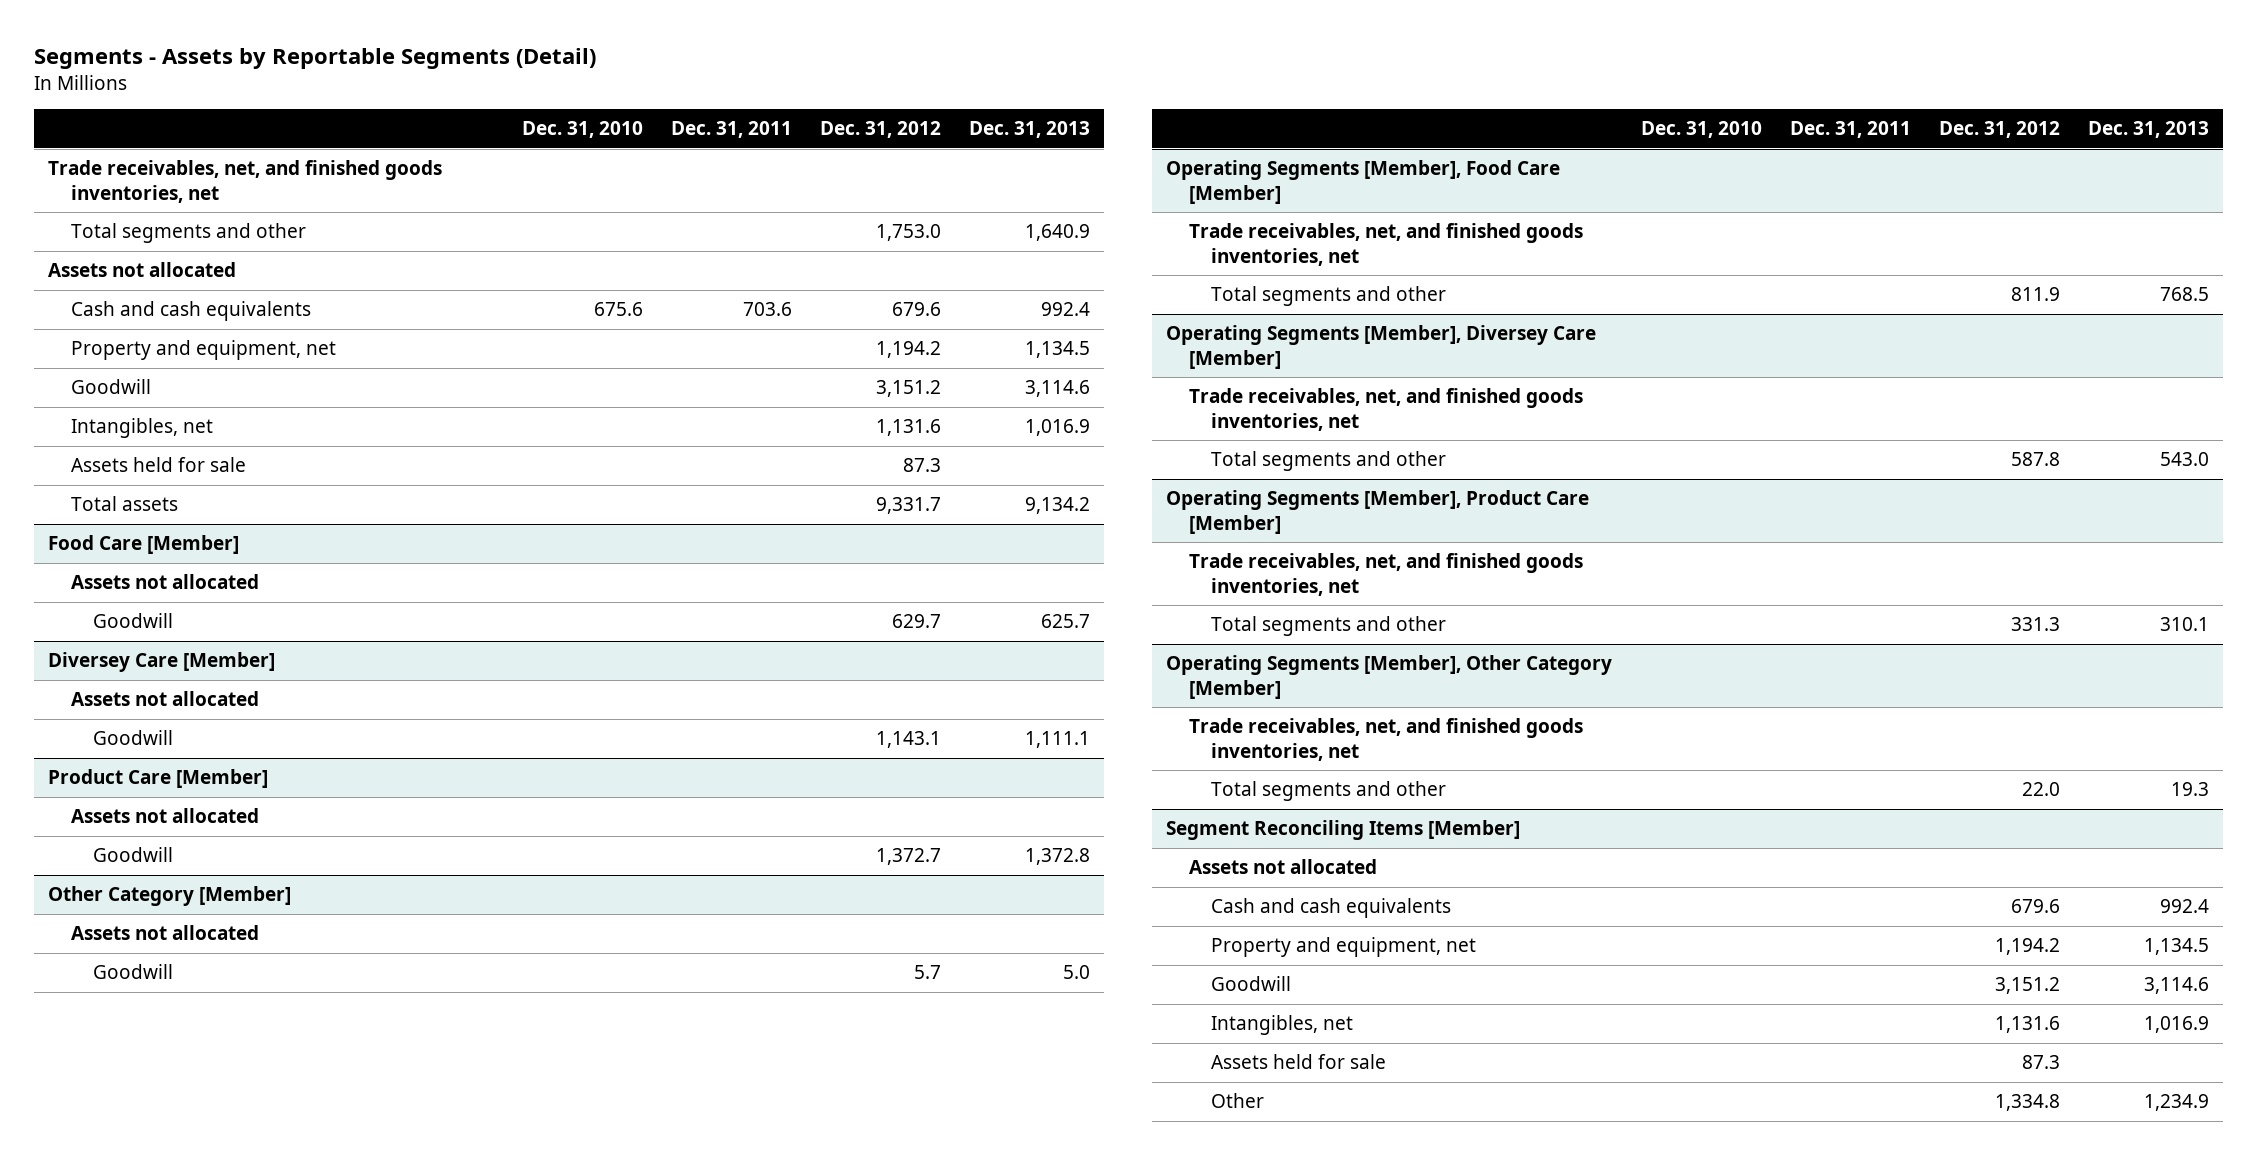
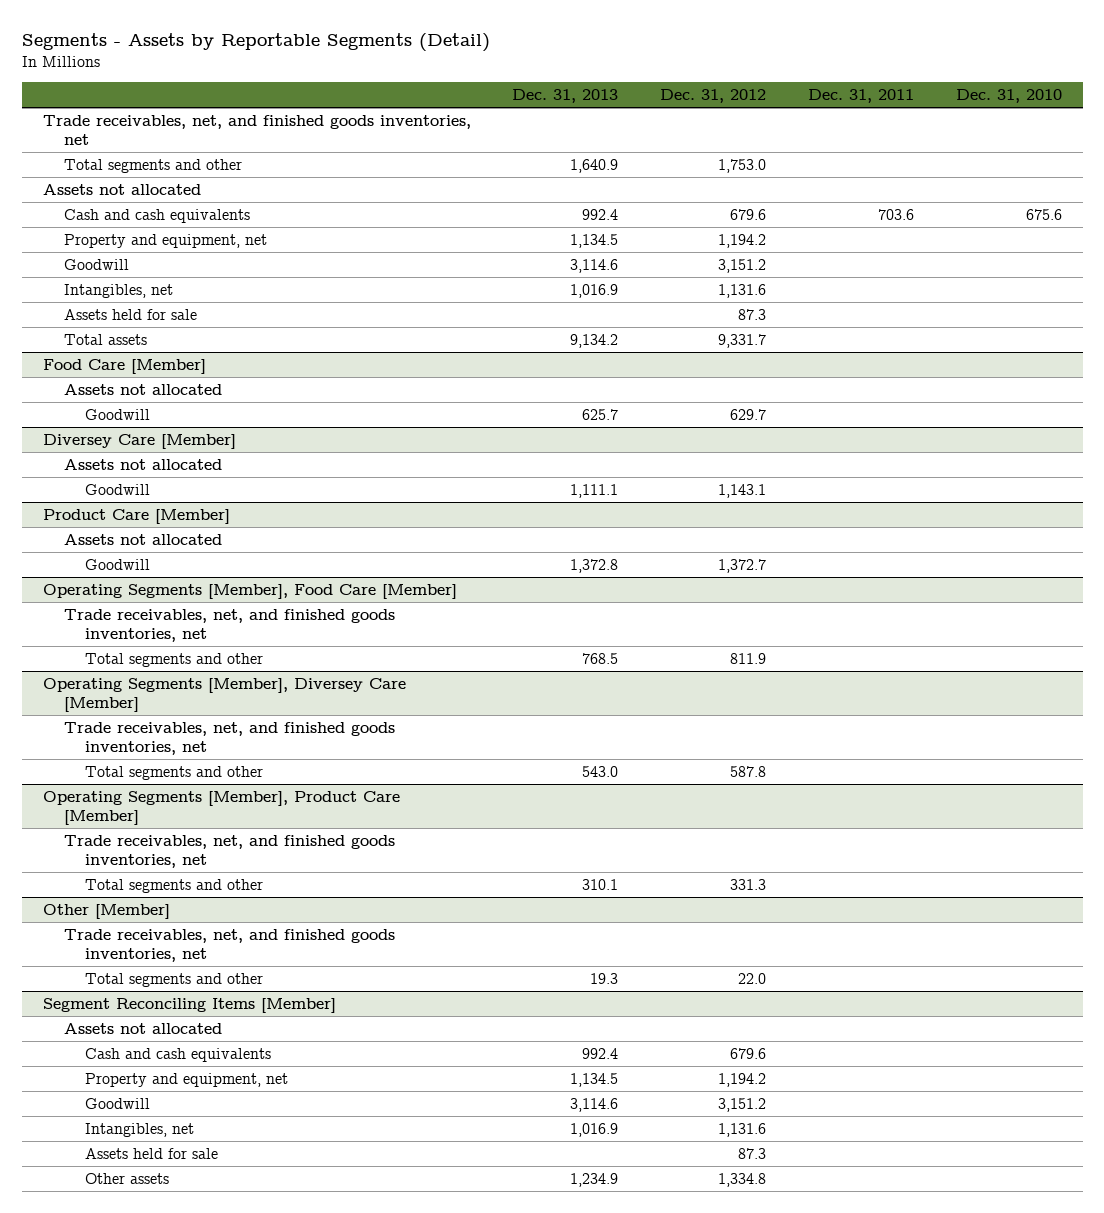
[48,886,292,907] Other Category [Member] -> none
[70,925,259,941] Assets not allocated -> none
[93,964,174,980] Goodwill -> none
[1166,655,1613,699] Operating Segments [Member], Other Category [Member] -> none
none -> [42,903,170,919] Other [Member]
[1211,1093,1265,1109] Other -> [84,1172,169,1184] Other assets

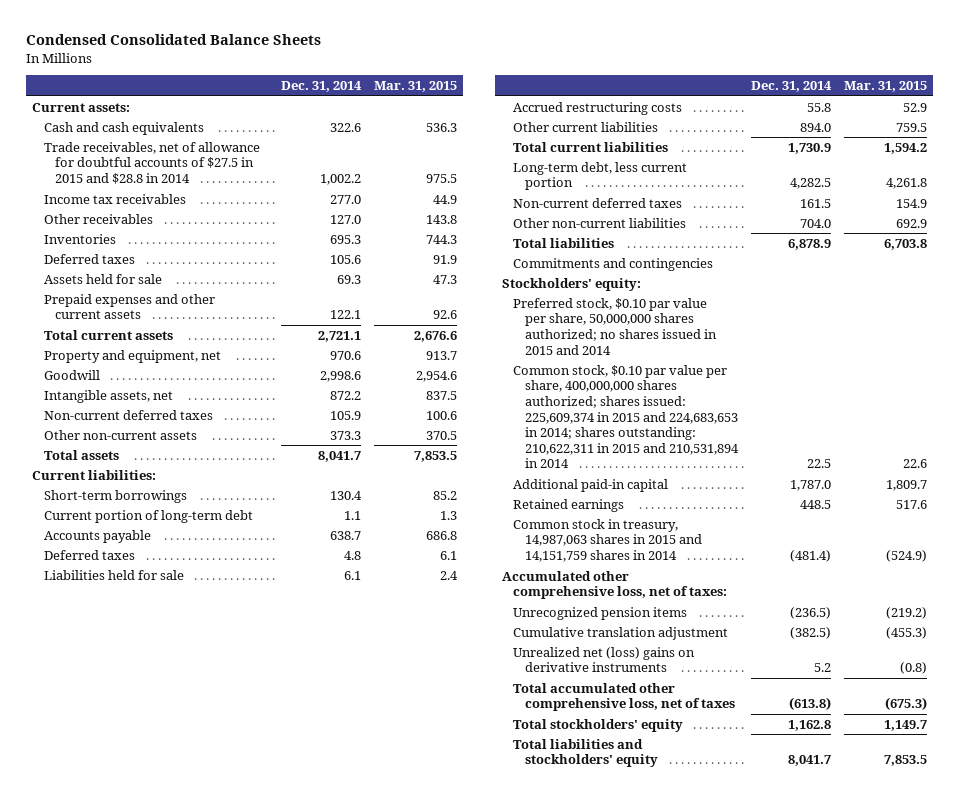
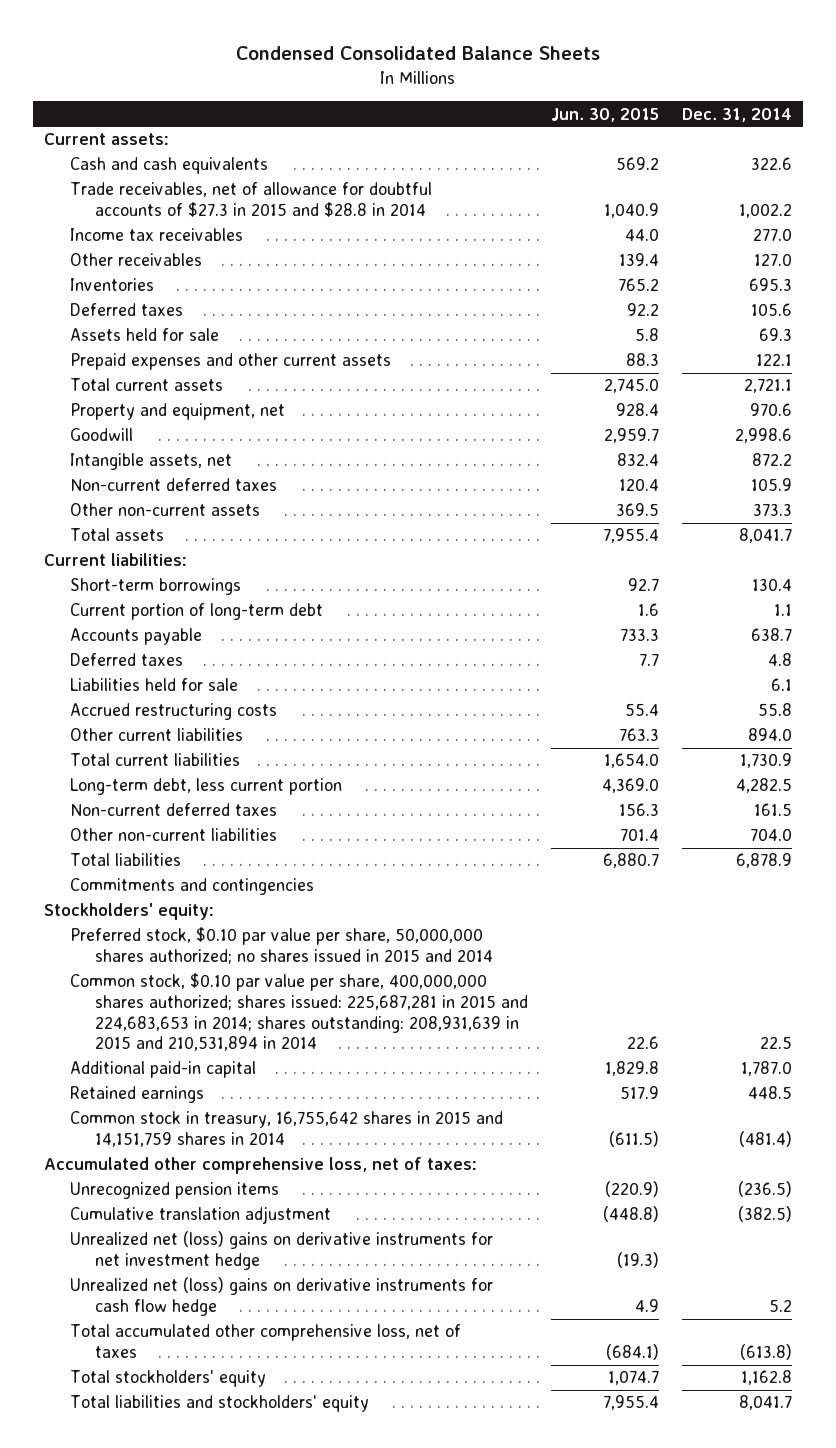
[373,81,457,93] Mar. 31, 2015 -> none
none -> [551,107,660,122] Jun. 30, 2015
[43,141,260,185] Trade receivables, net of allowance for doubtful accounts of $27.5 in 2015 and $28.8 in 2014 -> [69,182,432,218] Trade receivables, net of allowance for doubtful accounts of $27.3 in 2015 and $28.8 in 2014
[513,364,739,469] Common stock, $0.10 par value per share, 400,000,000 shares authorized; shares issued: 225,609,374 in 2015 and 224,683,653 in 2014; shares outstanding: 210,622,311 in 2015 and 210,531,894 in 2014 -> [69,973,529,1052] Common stock, $0.10 par value per share, 400,000,000 shares authorized; shares issued: 225,687,281 in 2015 and 224,683,653 in 2014; shares outstanding: 208,931,639 in 2015 and 210,531,894 in 2014
[513,518,702,563] Common stock in treasury, 14,987,063 shares in 2015 and 14,151,759 shares in 2014 -> [69,1111,503,1148] Common stock in treasury, 16,755,642 shares in 2015 and 14,151,759 shares in 2014
none -> [69,1231,493,1271] Unrealized net (loss) gains on derivative instruments for net investment hedge
[513,646,696,673] Unrealized net (loss) gains on derivative instruments -> [69,1277,493,1317] Unrealized net (loss) gains on derivative instruments for cash flow hedge

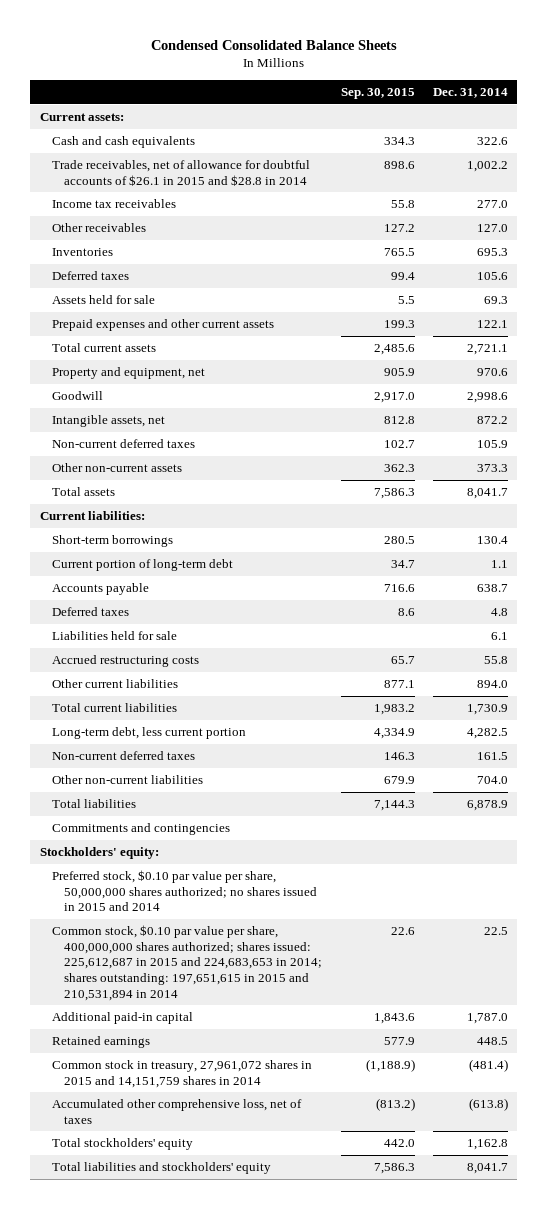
[551,107,660,122] Jun. 30, 2015 -> none
none -> [340,88,415,100] Sep. 30, 2015
[69,182,432,218] Trade receivables, net of allowance for doubtful accounts of $27.3 in 2015 and $28.8 in 2014 -> [51,159,310,186] Trade receivables, net of allowance for doubtful accounts of $26.1 in 2015 and $28.8 in 2014
[69,973,529,1052] Common stock, $0.10 par value per share, 400,000,000 shares authorized; shares issued: 225,687,281 in 2015 and 224,683,653 in 2014; shares outstanding: 208,931,639 in 2015 and 210,531,894 in 2014 -> [51,924,323,1001] Common stock, $0.10 par value per share, 400,000,000 shares authorized; shares issued: 225,612,687 in 2015 and 224,683,653 in 2014; shares outstanding: 197,651,615 in 2015 and 210,531,894 in 2014
[44,1157,478,1175] Accumulated other comprehensive loss, net of taxes: -> none
[69,1182,279,1200] Unrecognized pension items -> none
[69,1206,331,1225] Cumulative translation adjustment -> none
[69,1231,493,1271] Unrealized net (loss) gains on derivative instruments for net investment hedge -> none
[69,1277,493,1317] Unrealized net (loss) gains on derivative instruments for cash flow hedge -> none
[69,1111,503,1148] Common stock in treasury, 16,755,642 shares in 2015 and 14,151,759 shares in 2014 -> [51,1059,312,1088] Common stock in treasury, 27,961,072 shares in 2015 and 14,151,759 shares in 2014
[69,1324,461,1359] Total accumulated other comprehensive loss, net of taxes -> [51,1098,302,1124] Accumulated other comprehensive loss, net of taxes

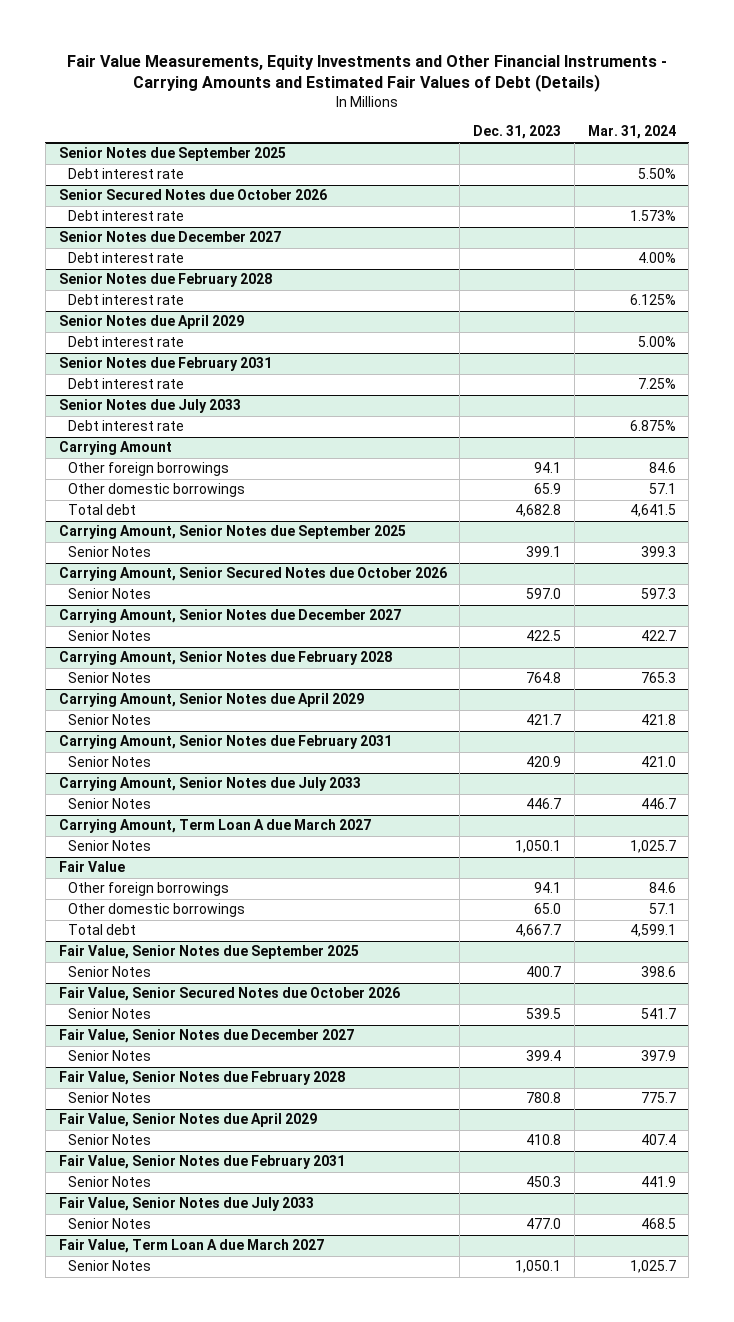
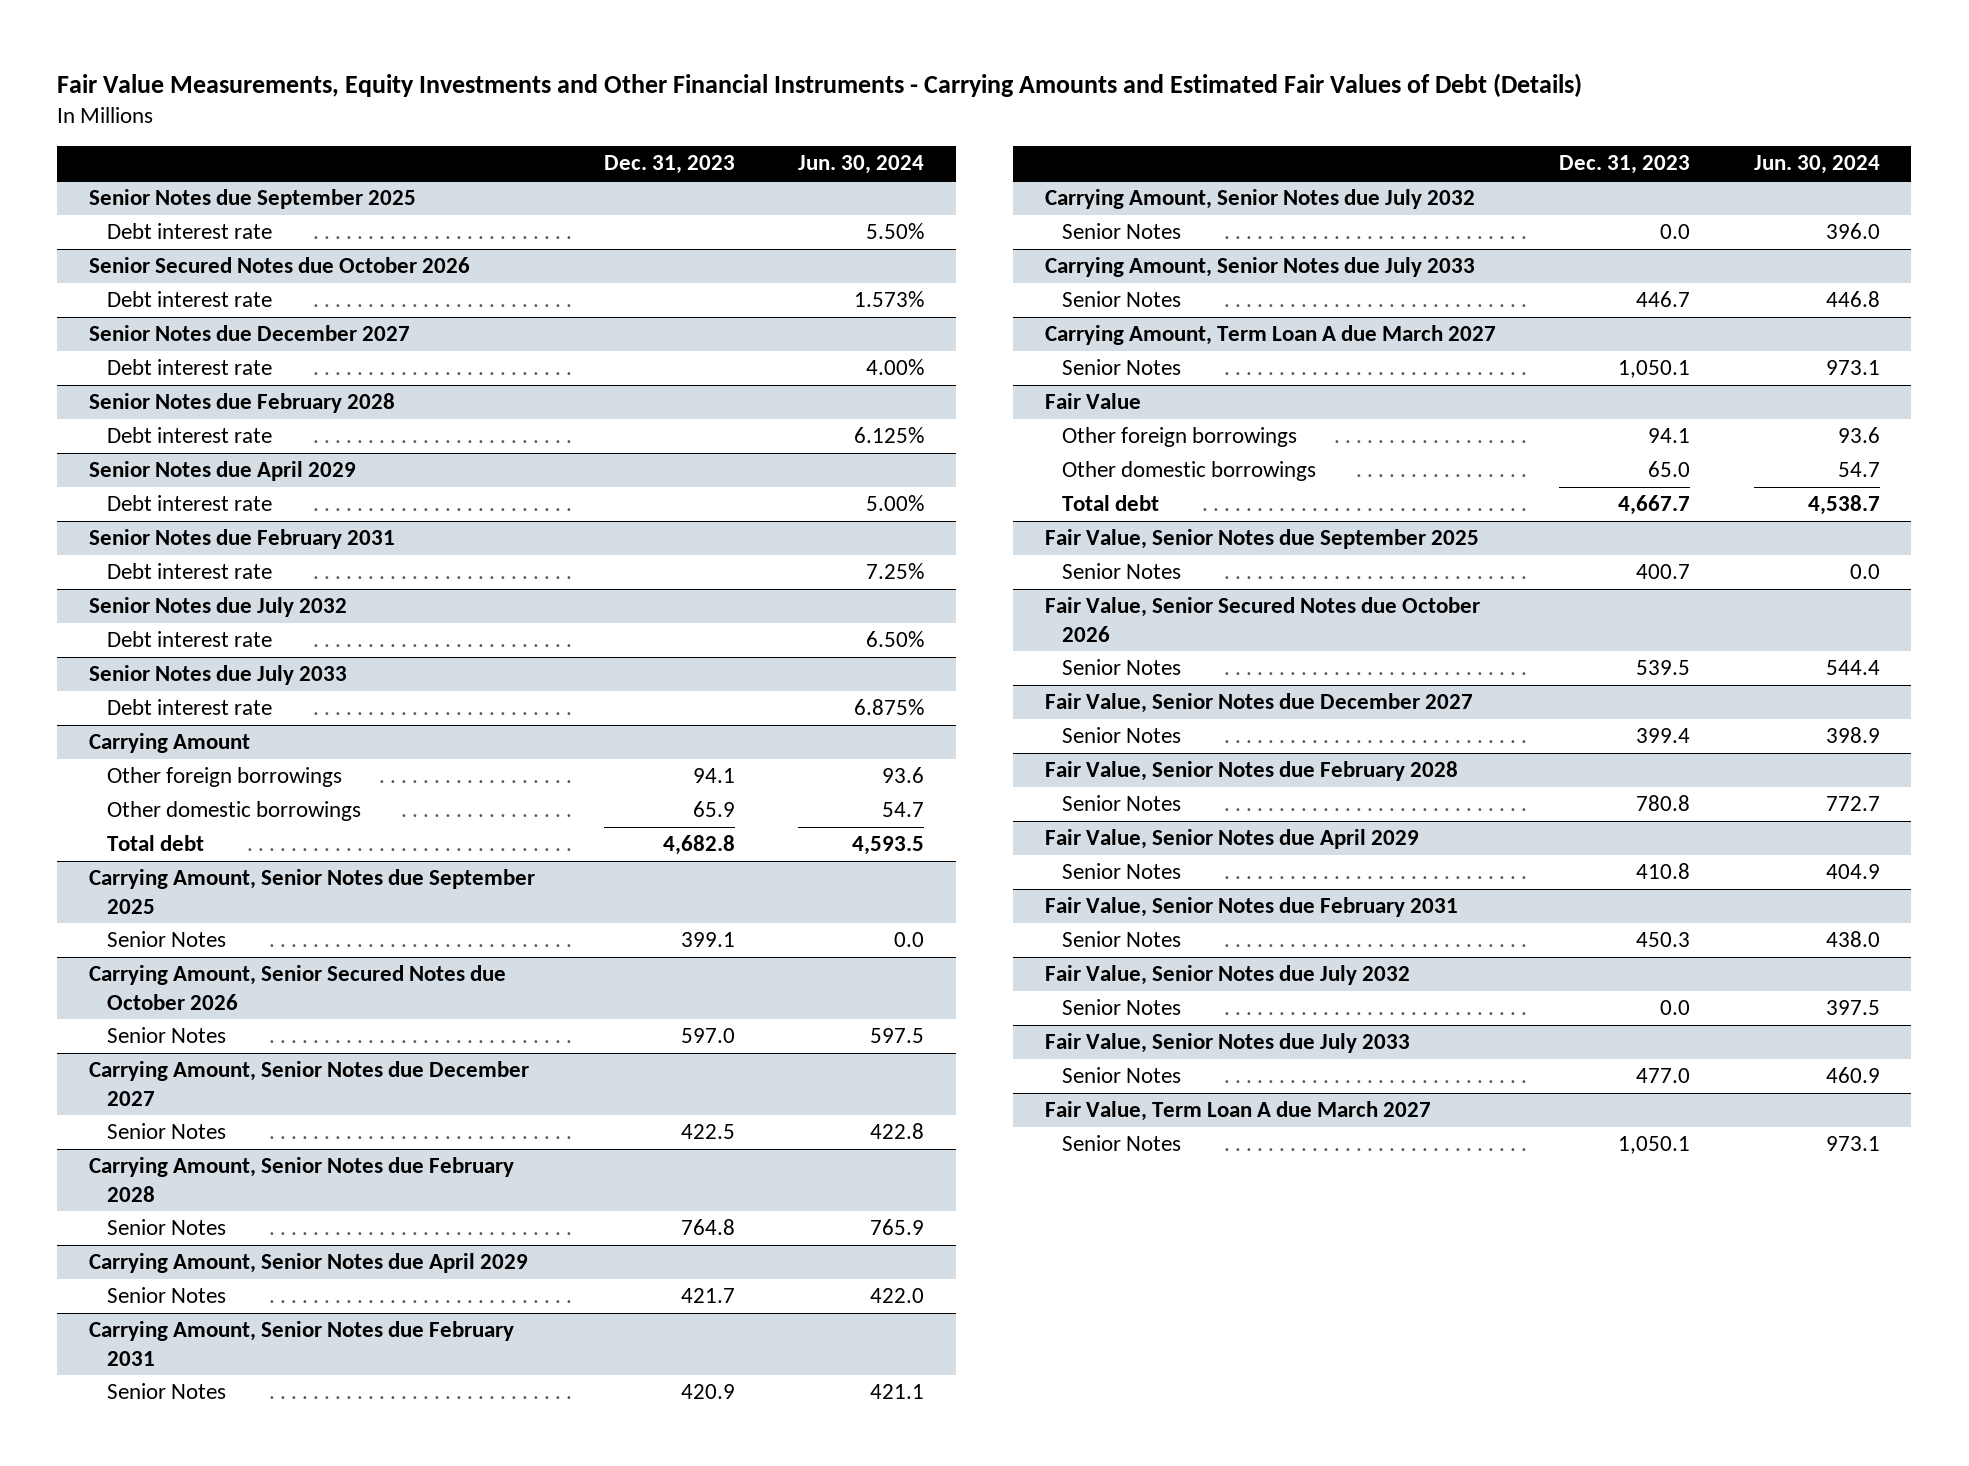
[587,125,676,140] Mar. 31, 2024 -> none
none -> [798,155,925,175] Jun. 30, 2024
none -> [89,597,348,618] Senior Notes due July 2032
none -> [106,631,272,648] Debt interest rate
none -> [1044,189,1475,210] Carrying Amount, Senior Notes due July 2032
none -> [1062,223,1182,240] Senior Notes
none -> [1044,965,1410,986] Fair Value, Senior Notes due July 2032
none -> [1062,999,1182,1016] Senior Notes

